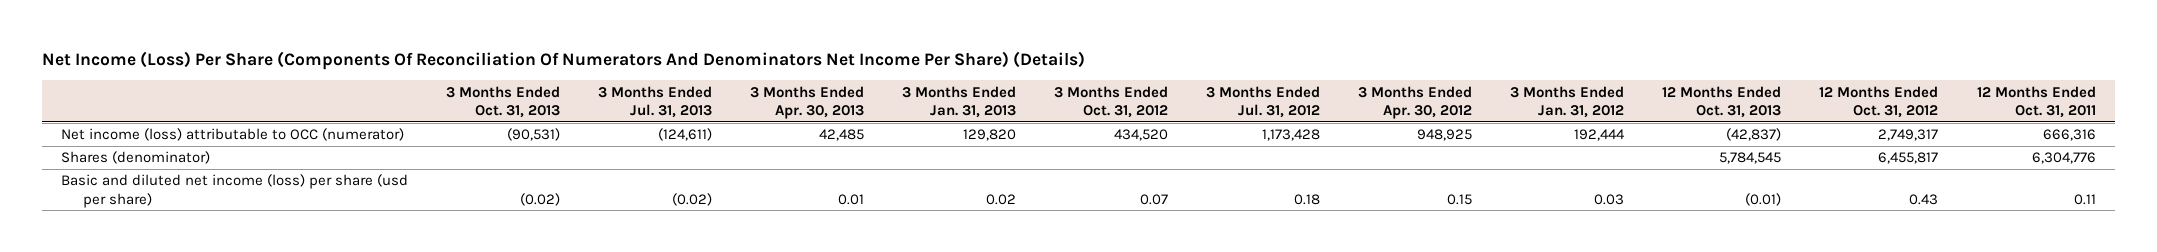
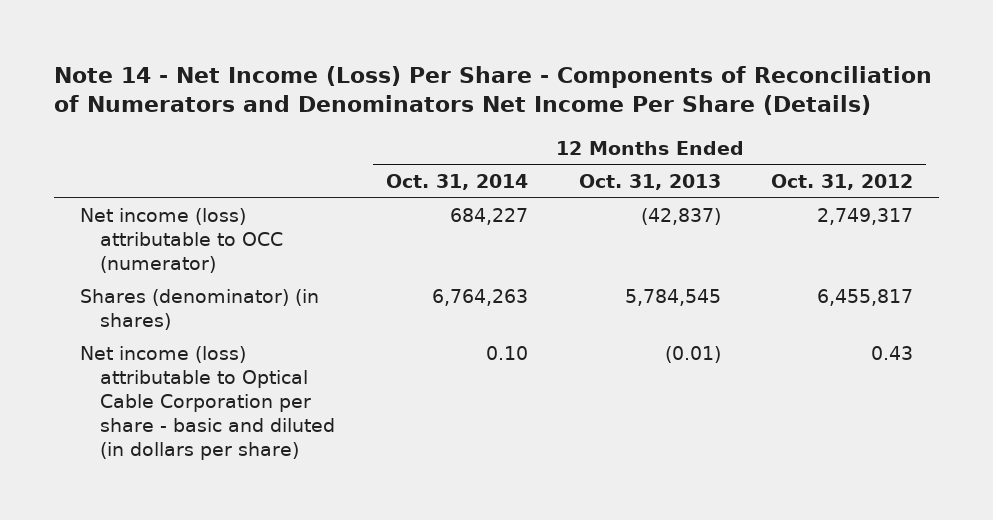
[42,51,1086,71] Net Income (Loss) Per Share (Components Of Reconciliation Of Numerators And Denominators Net Income Per Share) (Details) -> [54,66,933,116] Note 14 - Net Income (Loss) Per Share - Components of Reconciliation of Numerators and Denominators Net Income Per Share (Details)
[446,85,561,119] 3 Months Ended Oct. 31, 2013 -> none
[598,85,713,119] 3 Months Ended Jul. 31, 2013 -> none
[750,85,865,120] 3 Months Ended Apr. 30, 2013 -> none
[902,85,1017,119] 3 Months Ended Jan. 31, 2013 -> none
[1054,85,1169,119] 3 Months Ended Oct. 31, 2012 -> none
[1206,85,1321,119] 3 Months Ended Jul. 31, 2012 -> none
[1358,85,1473,120] 3 Months Ended Apr. 30, 2012 -> none
[1510,85,1625,119] 3 Months Ended Jan. 31, 2012 -> none
[1976,85,2096,119] 12 Months Ended Oct. 31, 2011 -> none
none -> [385,173,528,190] Oct. 31, 2014
[61,151,211,165] Shares (denominator) -> [79,289,319,331] Shares (denominator) (in shares)
[61,174,409,208] Basic and diluted net income (loss) per share (usd per share) -> [79,346,335,461] Net income (loss) attributable to Optical Cable Corporation per share - basic and diluted (in dollars per share)

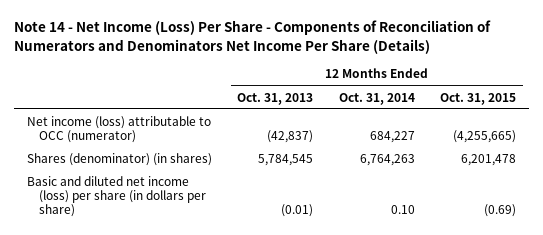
[771,173,914,190] Oct. 31, 2012 -> none
none -> [440,92,517,105] Oct. 31, 2015
[79,346,335,461] Net income (loss) attributable to Optical Cable Corporation per share - basic and diluted (in dollars per share) -> [26,175,206,218] Basic and diluted net income (loss) per share (in dollars per share)

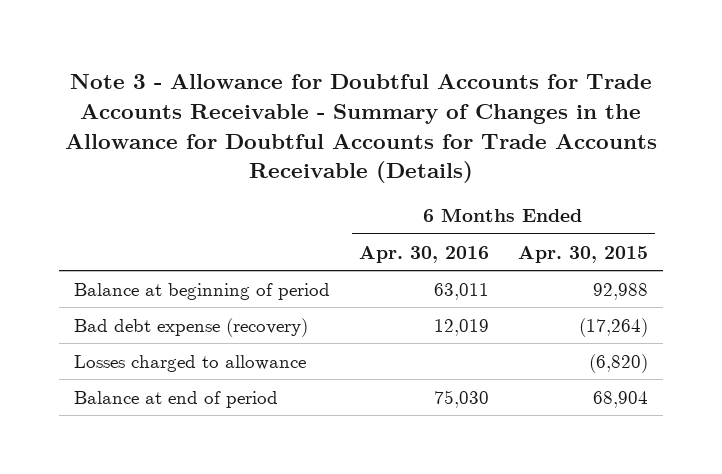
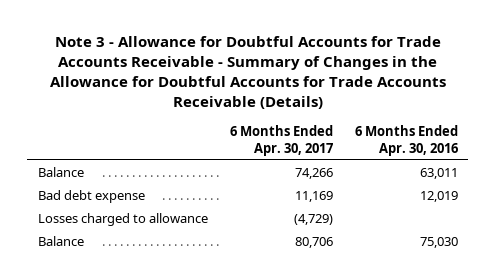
[518,245,649,263] Apr. 30, 2015 -> none
none -> [229,125,333,156] 6 Months Ended Apr. 30, 2017
[73,282,330,300] Balance at beginning of period -> [38,167,85,178] Balance
[73,317,308,337] Bad debt expense (recovery) -> [38,190,146,204] Bad debt expense
[73,390,278,408] Balance at end of period -> [38,236,85,247] Balance

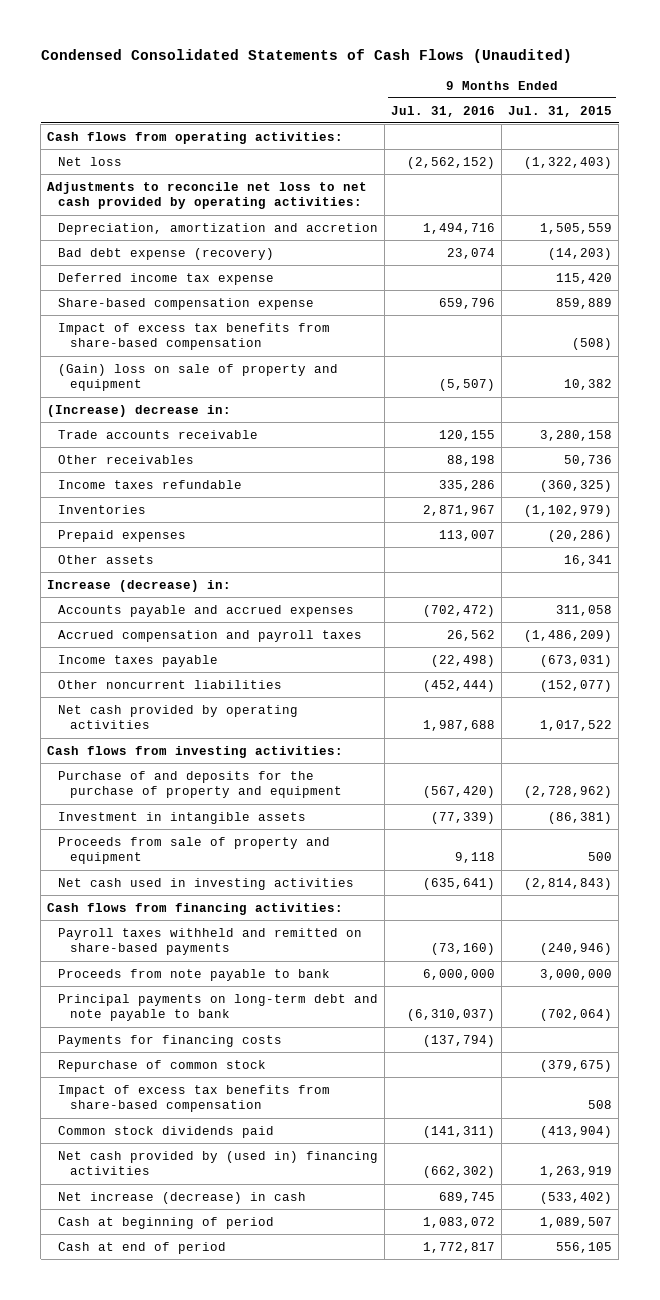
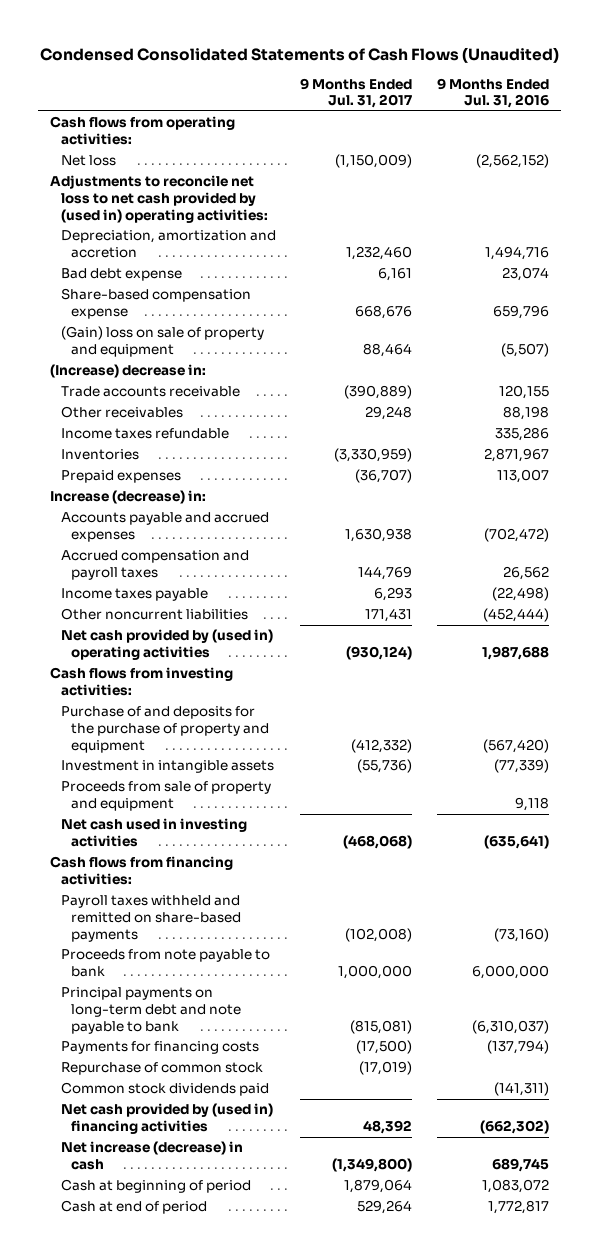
[508,105,613,117] Jul. 31, 2015 -> none
none -> [300,77,413,109] 9 Months Ended Jul. 31, 2017
[47,181,368,210] Adjustments to reconcile net loss to net cash provided by operating activities: -> [50,175,268,223] Adjustments to reconcile net loss to net cash provided by (used in) operating activities:
[58,272,275,285] Deferred income tax expense -> none
[58,247,275,260] Bad debt expense (recovery) -> [60,268,182,282] Bad debt expense
[58,322,331,351] Impact of excess tax benefits from share-based compensation -> none
[58,554,155,564] Other assets -> none
[58,704,299,730] Net cash provided by operating activities -> [60,629,273,661] Net cash provided by (used in) operating activities
[58,1084,331,1113] Impact of excess tax benefits from share-based compensation -> none

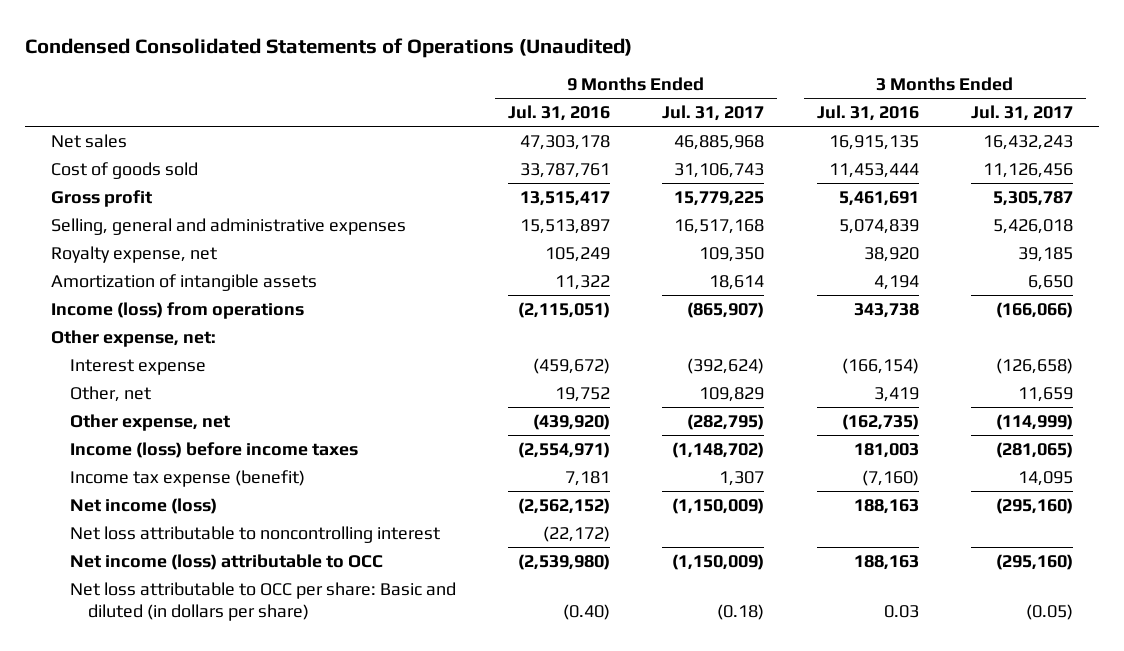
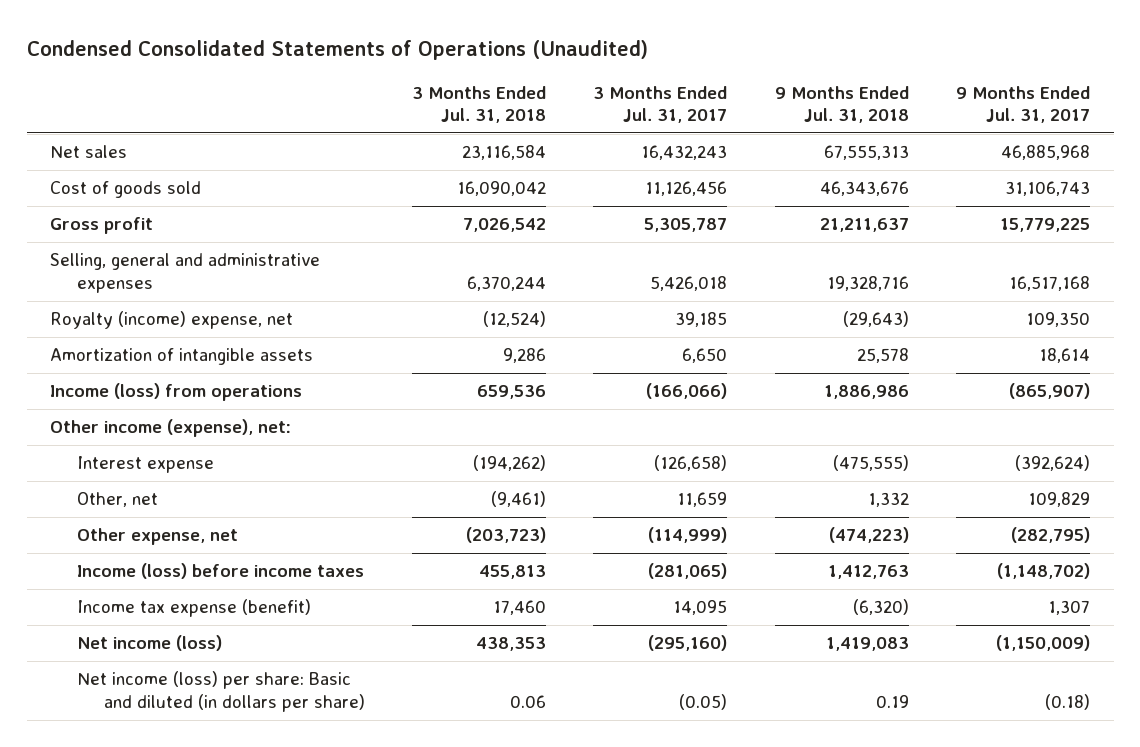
[507,105,610,122] Jul. 31, 2016 -> none
[816,105,919,122] Jul. 31, 2016 -> none
none -> [411,85,546,123] 3 Months Ended Jul. 31, 2018
none -> [774,85,909,123] 9 Months Ended Jul. 31, 2018
[51,245,218,263] Royalty expense, net -> [50,311,294,330] Royalty (income) expense, net
[51,329,217,347] Other expense, net: -> [50,419,292,438] Other income (expense), net:
[69,525,440,543] Net loss attributable to noncontrolling interest -> none
[69,553,383,570] Net income (loss) attributable to OCC -> none
[69,581,456,622] Net loss attributable to OCC per share: Basic and diluted (in dollars per share) -> [76,671,365,712] Net income (loss) per share: Basic and diluted (in dollars per share)

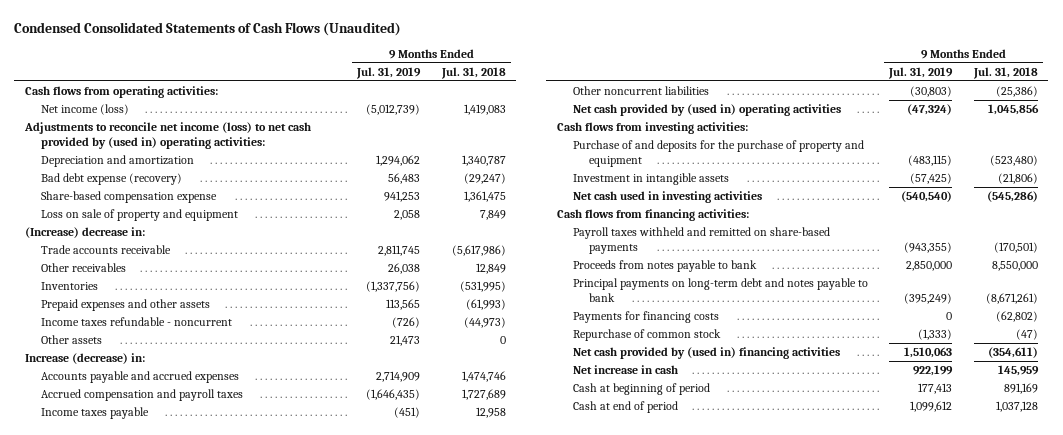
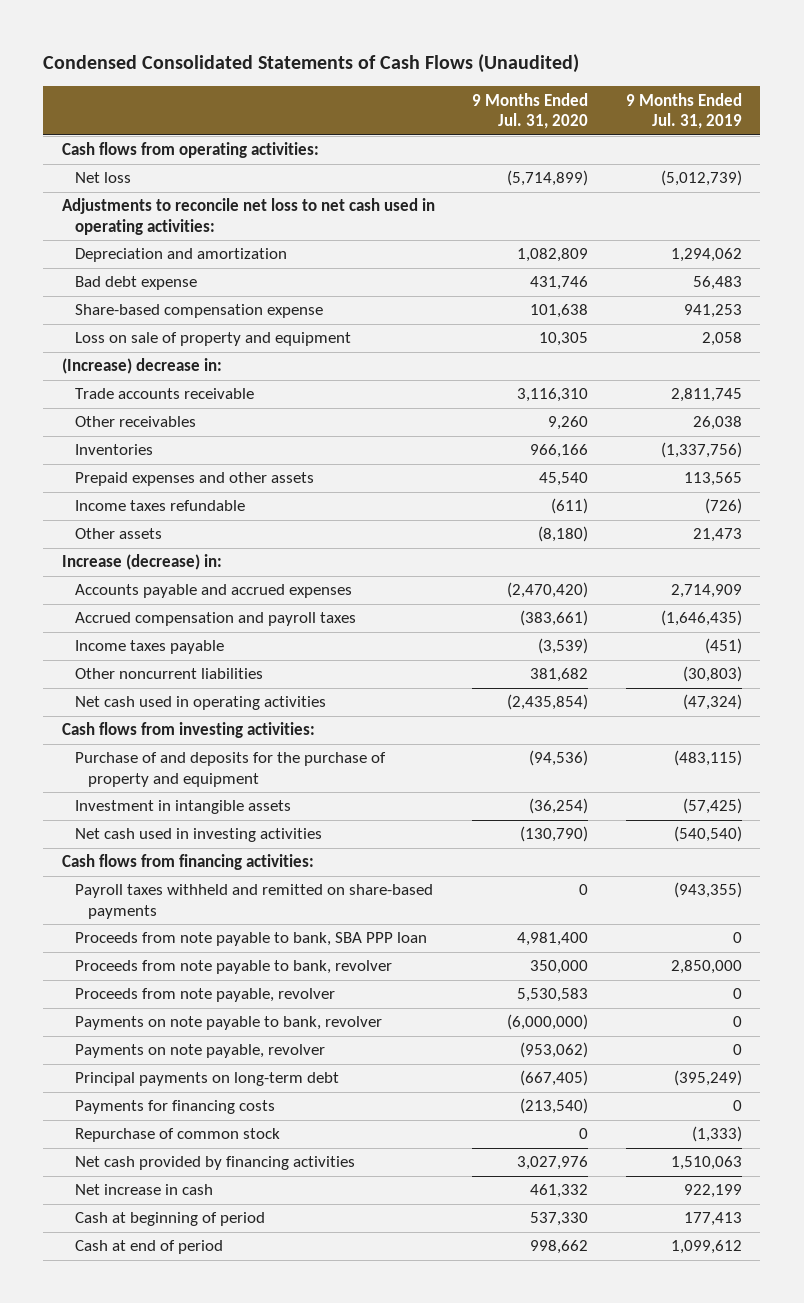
[440,66,506,79] Jul. 31, 2018 -> none
none -> [472,92,589,130] 9 Months Ended Jul. 31, 2020
[41,104,130,116] Net income (loss) -> [74,172,131,184] Net loss
[23,122,311,149] Adjustments to reconcile net income (loss) to net cash provided by (used in) operating activities: -> [61,198,435,236] Adjustments to reconcile net loss to net cash used in operating activities:
[41,173,183,186] Bad debt expense (recovery) -> [74,276,197,291] Bad debt expense
[41,317,233,327] Income taxes refundable - noncurrent -> [74,500,245,512] Income taxes refundable
[573,104,842,117] Net cash provided by (used in) operating activities -> [74,696,326,711] Net cash used in operating activities
none -> [74,932,427,947] Proceeds from note payable to bank, SBA PPP loan
[573,260,758,273] Proceeds from notes payable to bank -> [74,960,392,975] Proceeds from note payable to bank, revolver
none -> [74,988,335,1003] Proceeds from note payable, revolver
none -> [74,1016,382,1031] Payments on note payable to bank, revolver
none -> [74,1044,325,1059] Payments on note payable, revolver
[573,278,869,302] Principal payments on long-term debt and notes payable to bank -> [74,1072,339,1087] Principal payments on long-term debt
[573,347,841,360] Net cash provided by (used in) financing activities -> [74,1156,355,1171] Net cash provided by financing activities

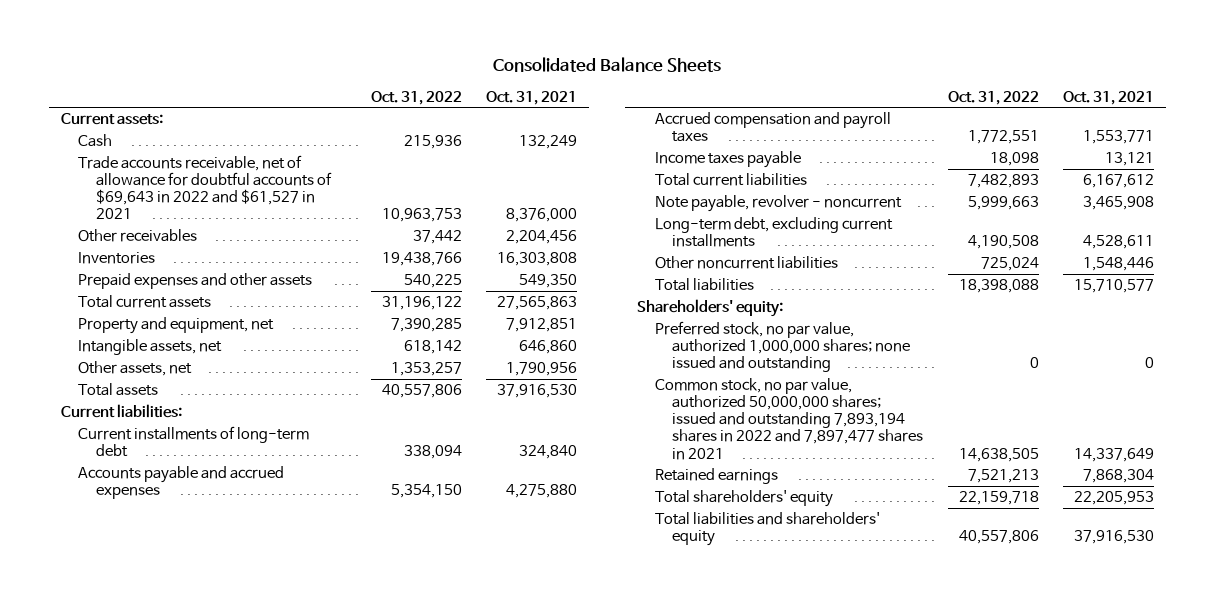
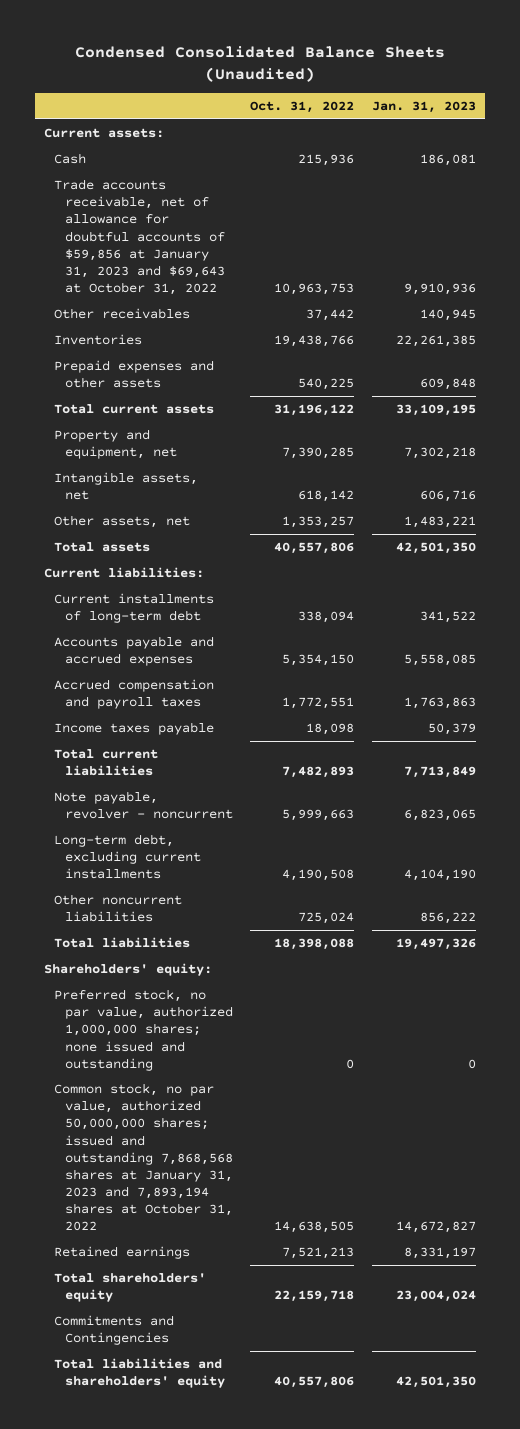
[493,56,722,72] Consolidated Balance Sheets -> [74,45,445,82] Condensed Consolidated Balance Sheets (Unaudited)
[486,90,578,105] Oct. 31, 2021 -> none
none -> [372,100,477,113] Jan. 31, 2023
[78,155,332,220] Trade accounts receivable, net of allowance for doubtful accounts of $69,643 in 2022 and $61,527 in 2021 -> [54,179,225,296] Trade accounts receivable, net of allowance for doubtful accounts of $59,856 at January 31, 2023 and $69,643 at October 31, 2022
[654,378,924,460] Common stock, no par value, authorized 50,000,000 shares; issued and outstanding 7,893,194 shares in 2022 and 7,897,477 shares in 2021 -> [54,1083,233,1232] Common stock, no par value, authorized 50,000,000 shares; issued and outstanding 7,868,568 shares at January 31, 2023 and 7,893,194 shares at October 31, 2022
none -> [54,1315,175,1346] Commitments and Contingencies

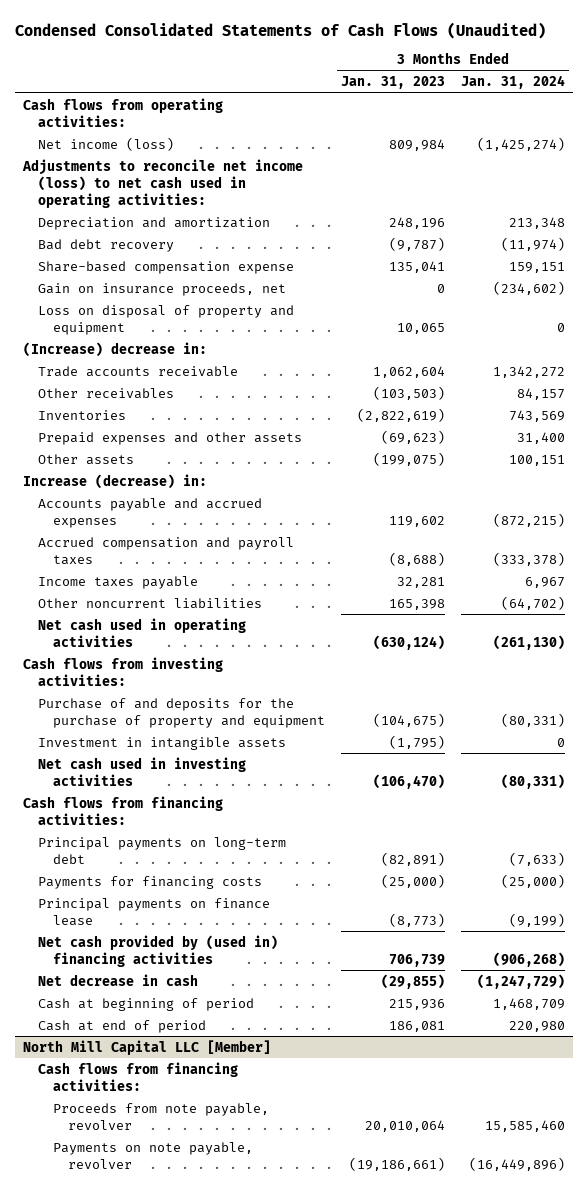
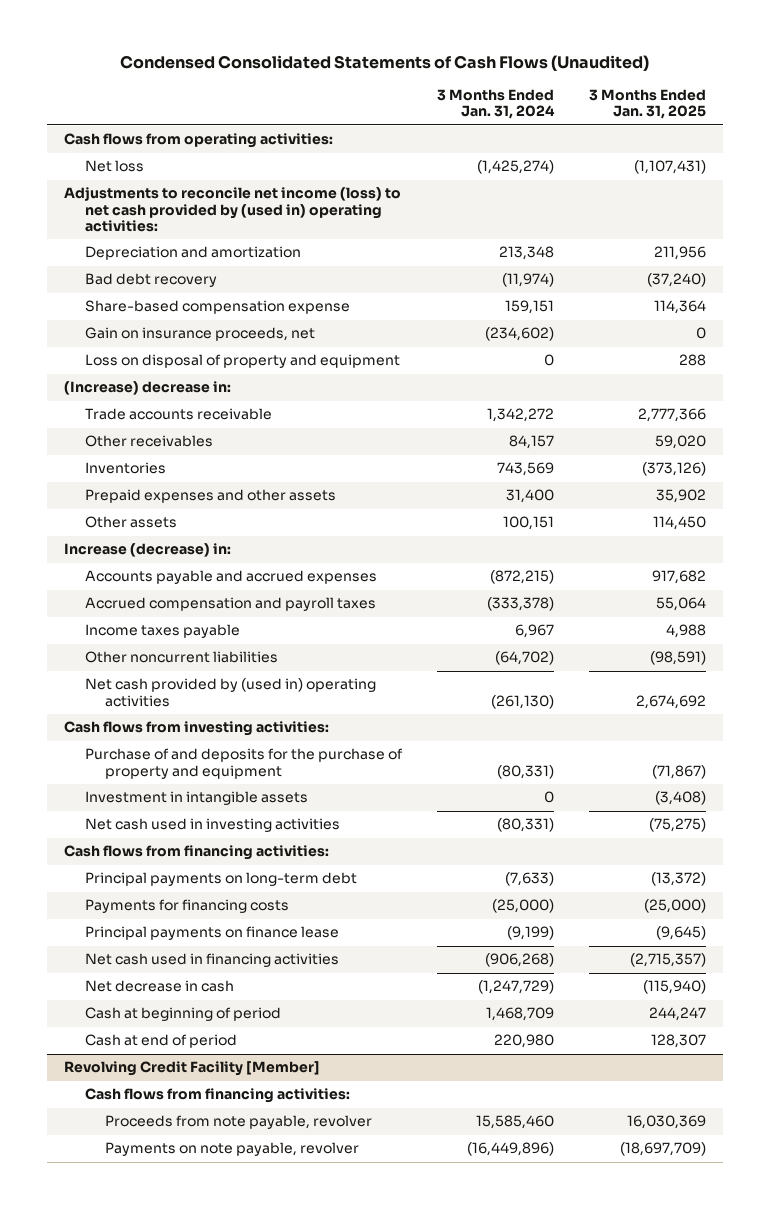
[340,76,445,90] Jan. 31, 2023 -> none
none -> [588,89,706,120] 3 Months Ended Jan. 31, 2025
[37,136,174,151] Net income (loss) -> [84,160,144,173] Net loss
[21,158,303,208] Adjustments to reconcile net income (loss) to net cash used in operating activities: -> [64,187,402,232] Adjustments to reconcile net income (loss) to net cash provided by (used in) operating activities:
[37,617,246,647] Net cash used in operating activities -> [84,678,376,707] Net cash provided by (used in) operating activities
[37,934,278,967] Net cash provided by (used in) financing activities -> [84,953,339,968] Net cash used in financing activities
[22,1039,271,1055] North Mill Capital LLC [Member] -> none
none -> [64,1061,321,1077] Revolving Credit Facility [Member]

